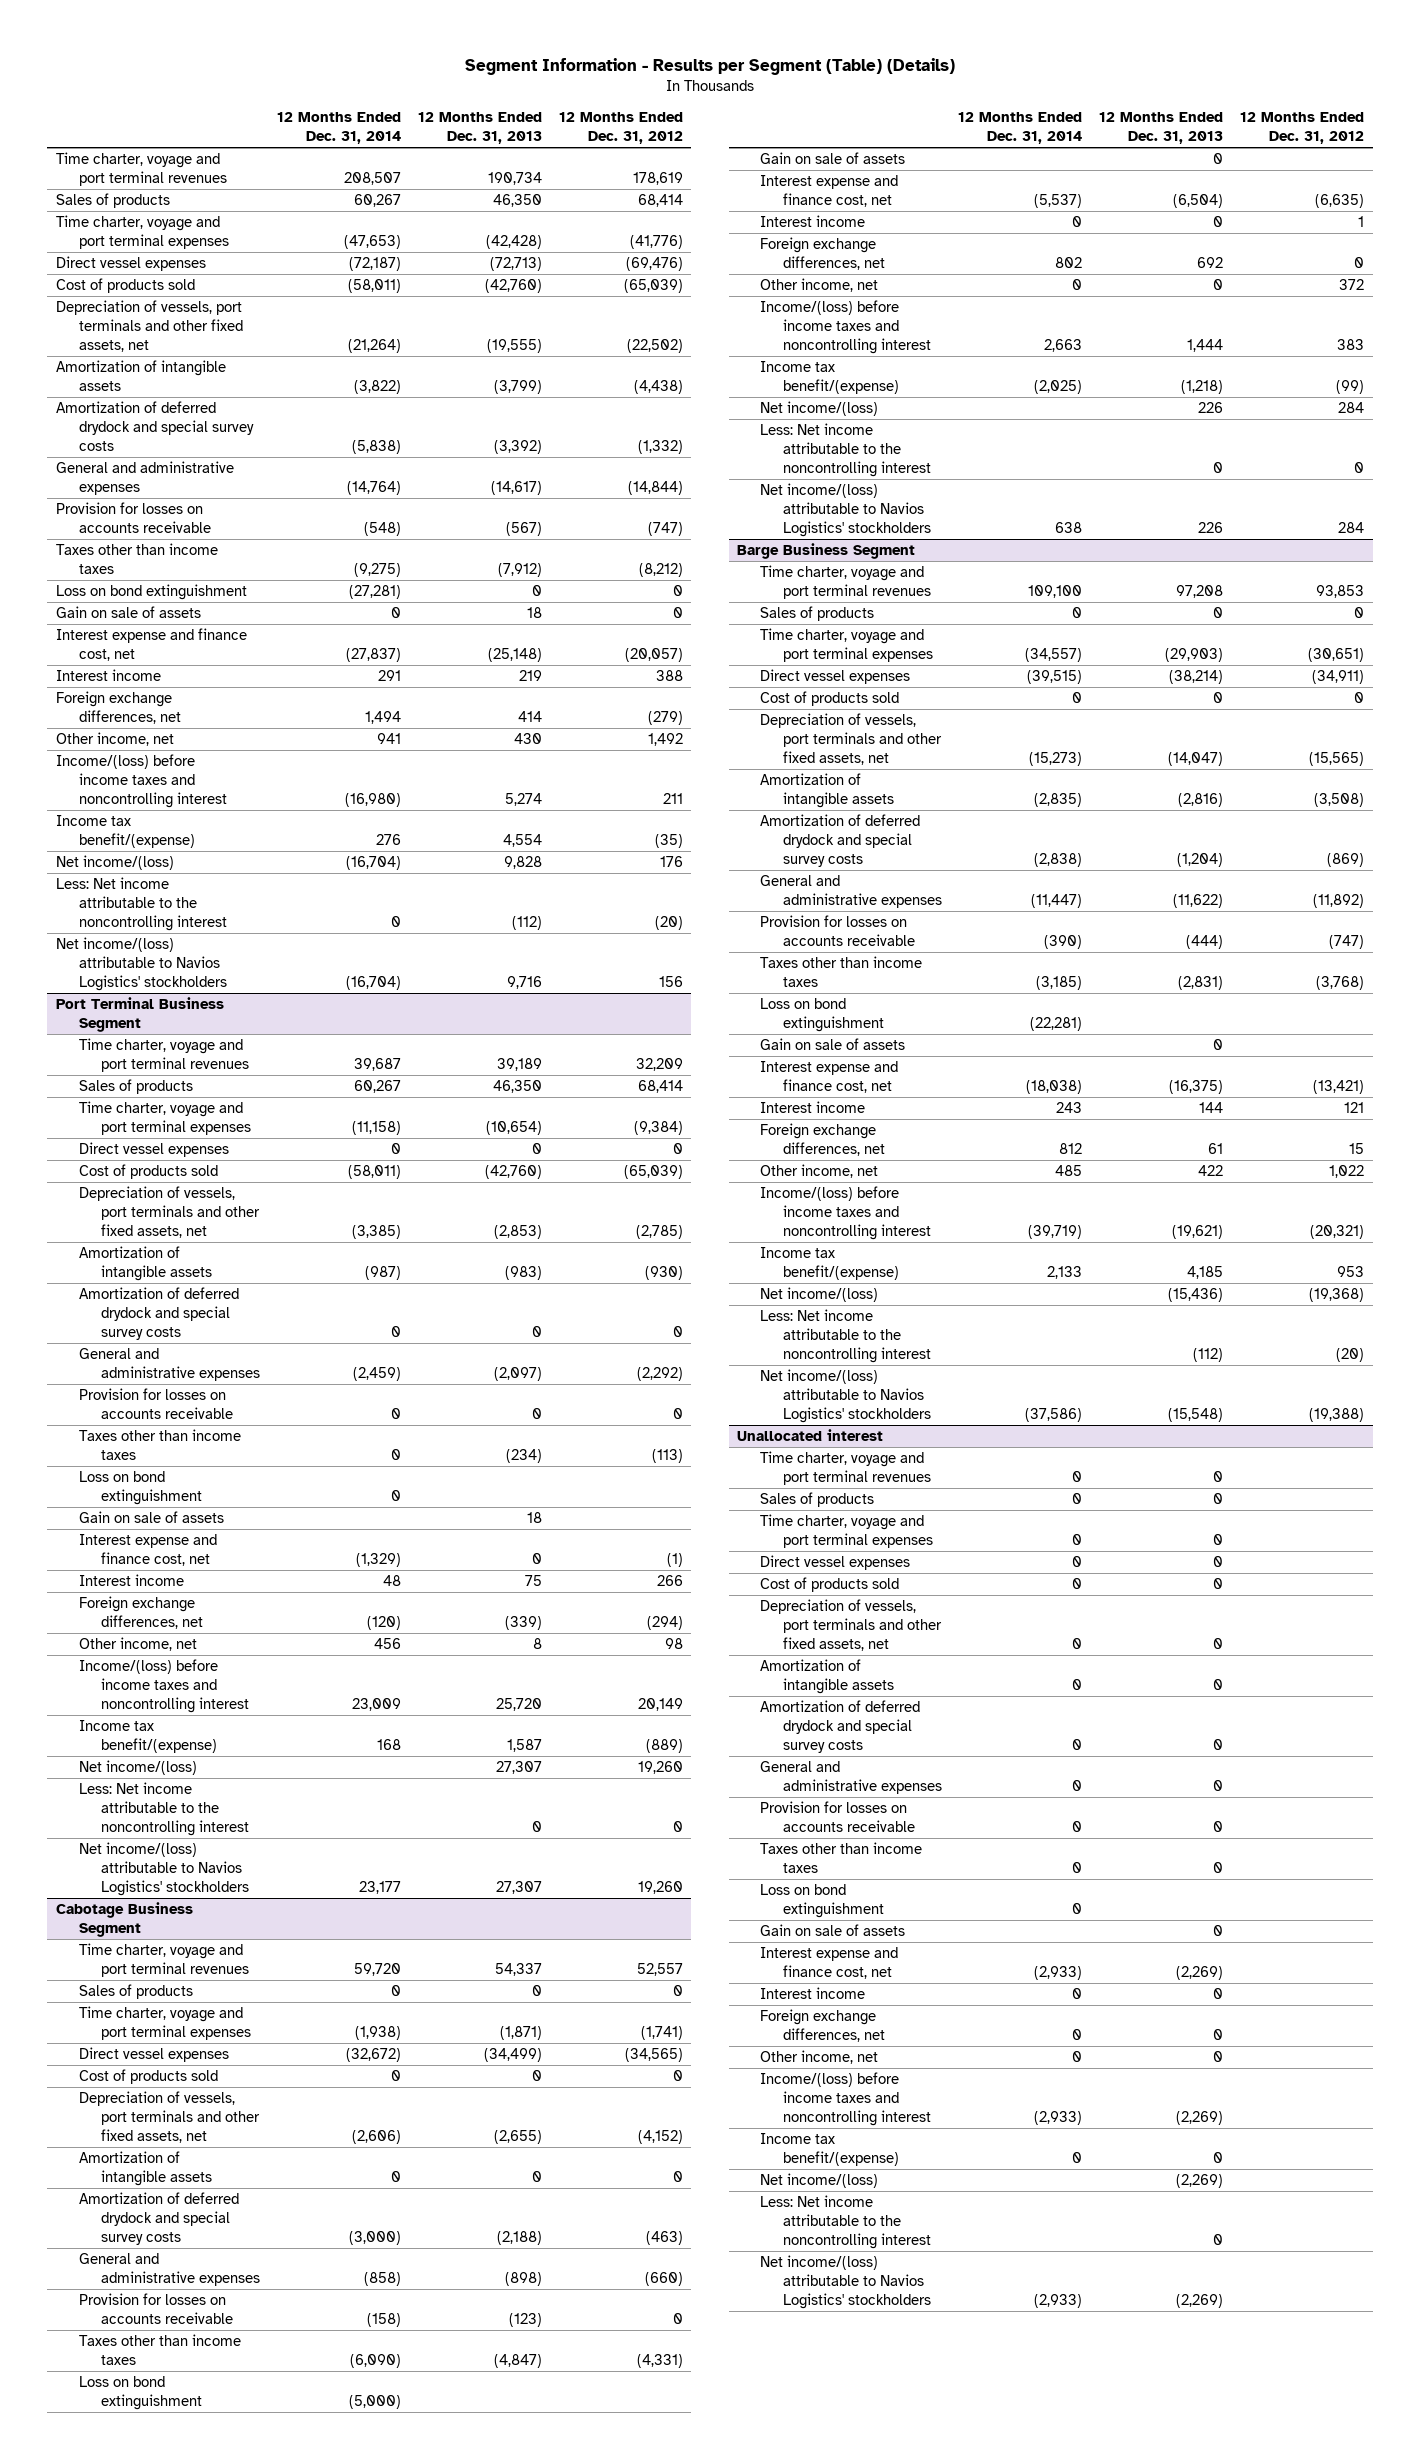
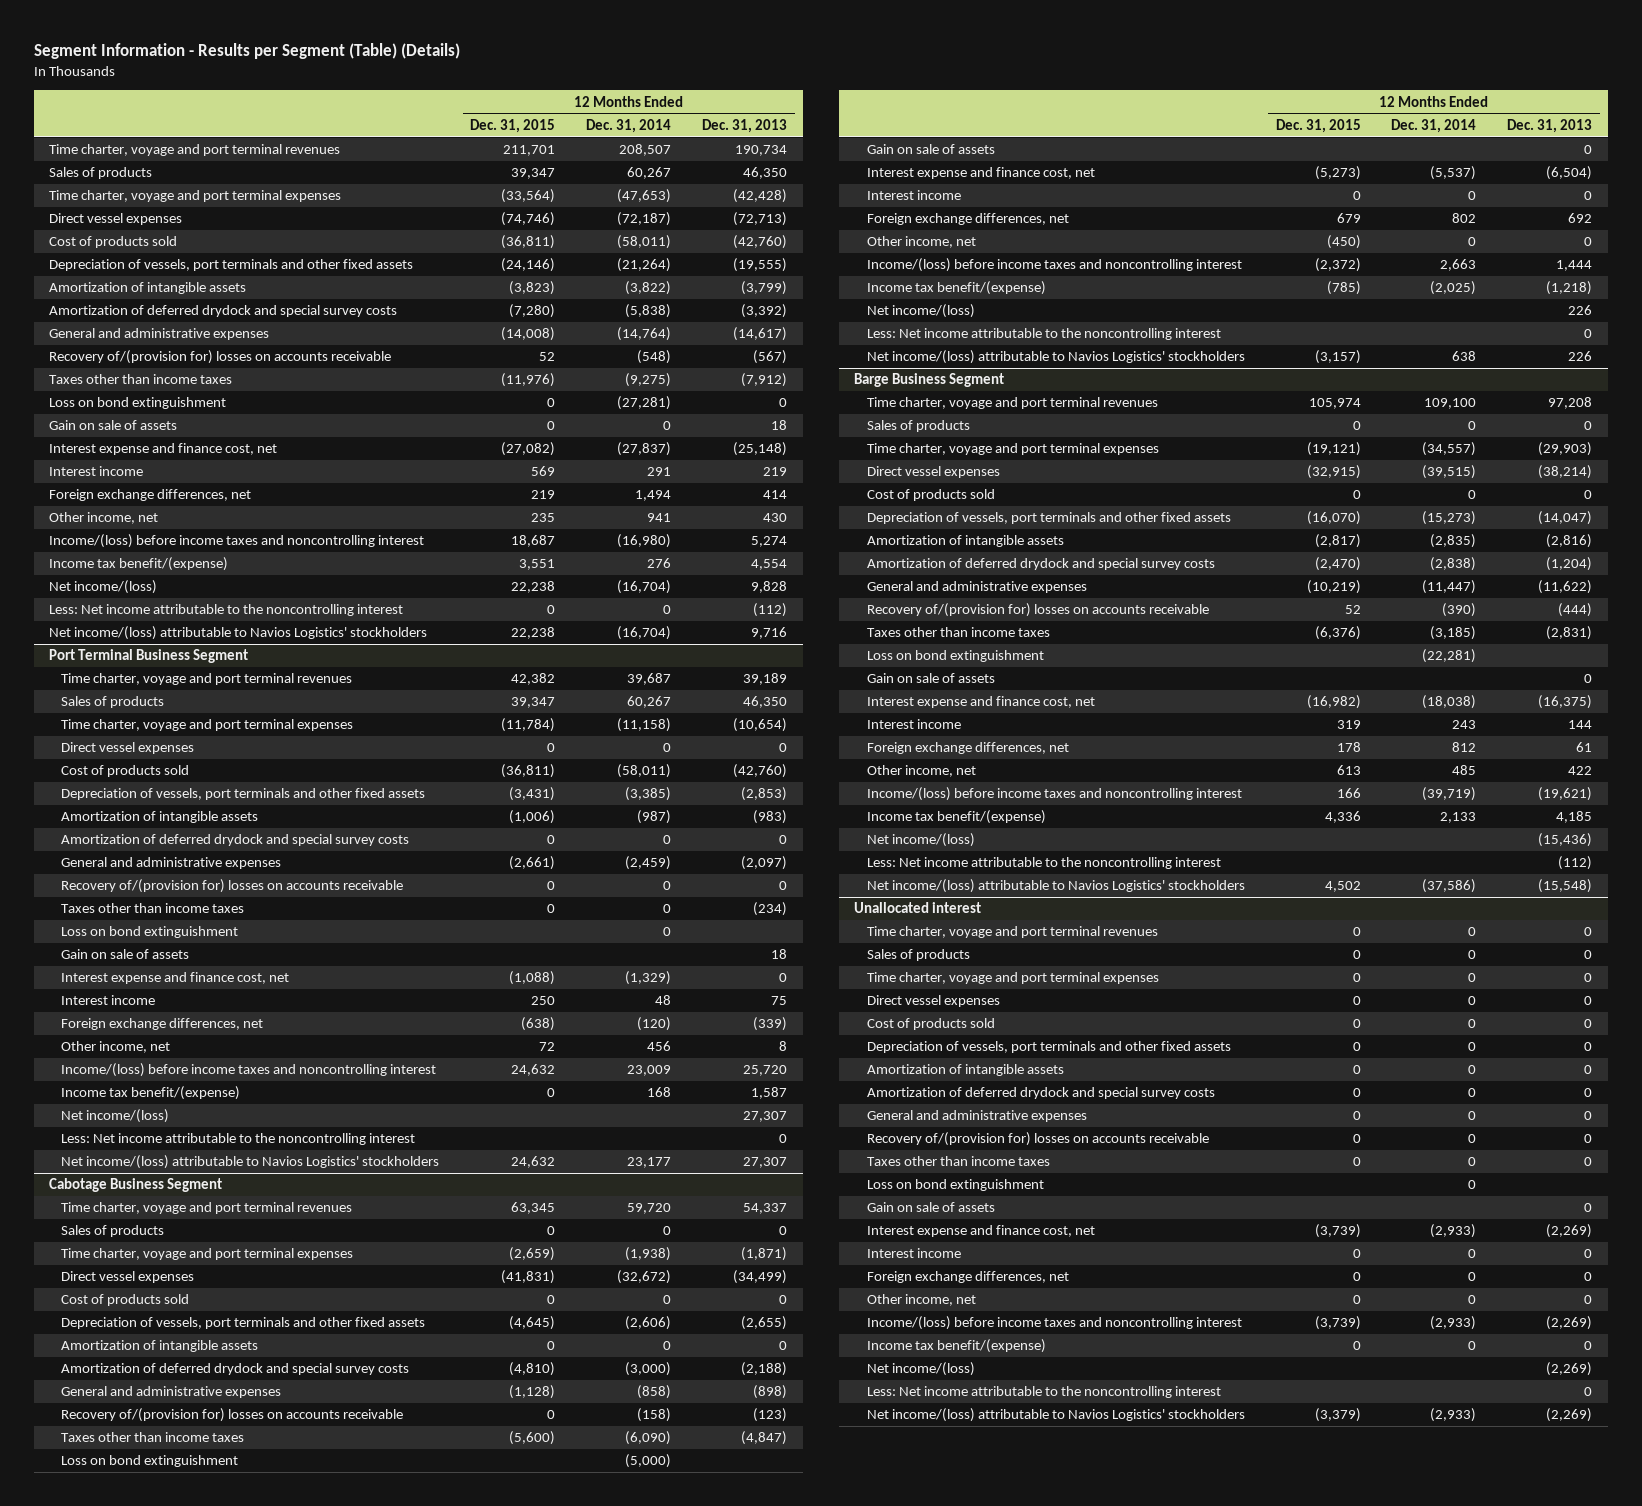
[558,112,683,144] 12 Months Ended Dec. 31, 2012 -> none
none -> [470,118,556,133] Dec. 31, 2015
[55,300,243,352] Depreciation of vessels, port terminals and other fixed assets, net -> [49,259,414,272] Depreciation of vessels, port terminals and other fixed assets
[55,502,211,534] Provision for losses on accounts receivable -> [49,350,392,365] Recovery of/(provision for) losses on accounts receivable
[78,1186,261,1238] Depreciation of vessels, port terminals and other fixed assets, net -> [61,788,426,801] Depreciation of vessels, port terminals and other fixed assets
[78,1388,234,1420] Provision for losses on accounts receivable -> [61,879,404,894] Recovery of/(provision for) losses on accounts receivable
[78,2091,261,2143] Depreciation of vessels, port terminals and other fixed assets, net -> [61,1317,426,1330] Depreciation of vessels, port terminals and other fixed assets
[78,2293,234,2325] Provision for losses on accounts receivable -> [61,1408,404,1423] Recovery of/(provision for) losses on accounts receivable
[759,713,942,765] Depreciation of vessels, port terminals and other fixed assets, net -> [866,512,1231,525] Depreciation of vessels, port terminals and other fixed assets
[759,915,915,947] Provision for losses on accounts receivable -> [866,603,1209,618] Recovery of/(provision for) losses on accounts receivable
[759,1599,942,1651] Depreciation of vessels, port terminals and other fixed assets, net -> [866,1041,1231,1054] Depreciation of vessels, port terminals and other fixed assets
[759,1801,915,1833] Provision for losses on accounts receivable -> [866,1132,1209,1147] Recovery of/(provision for) losses on accounts receivable

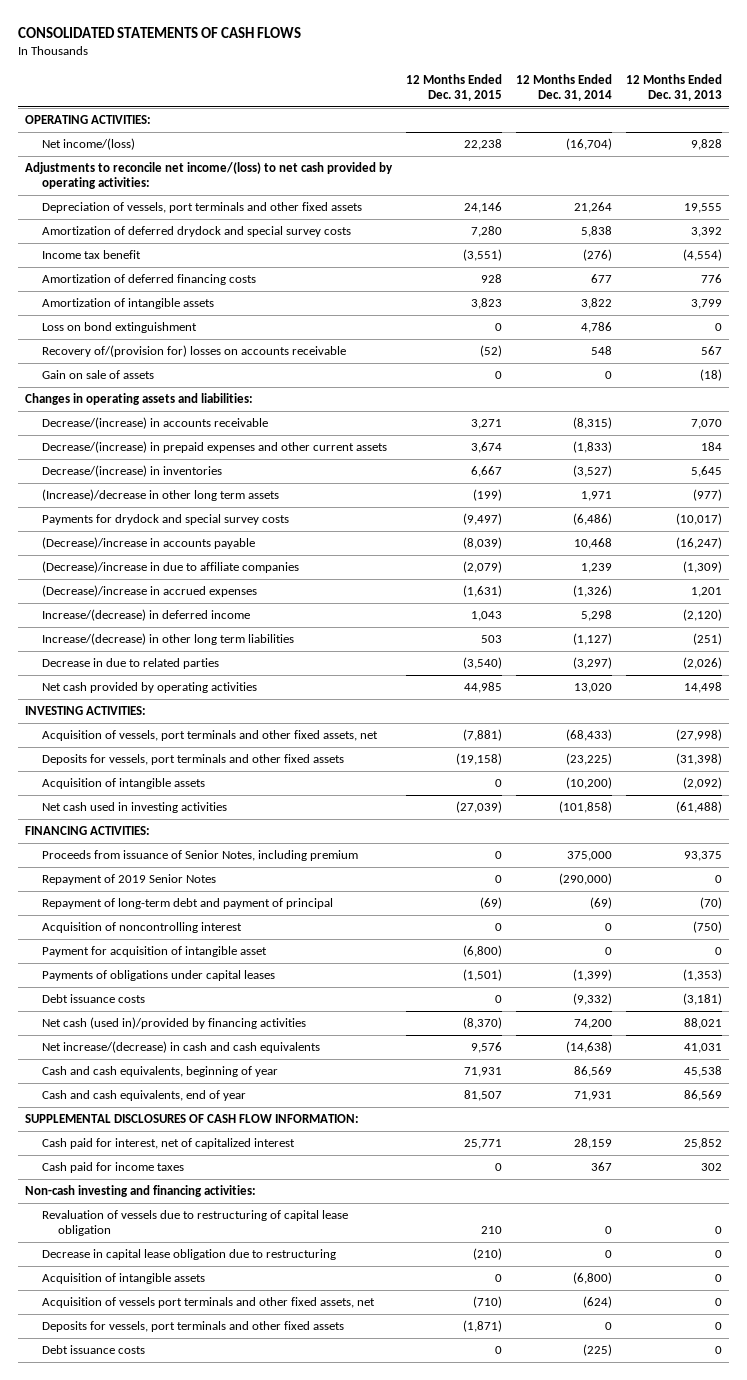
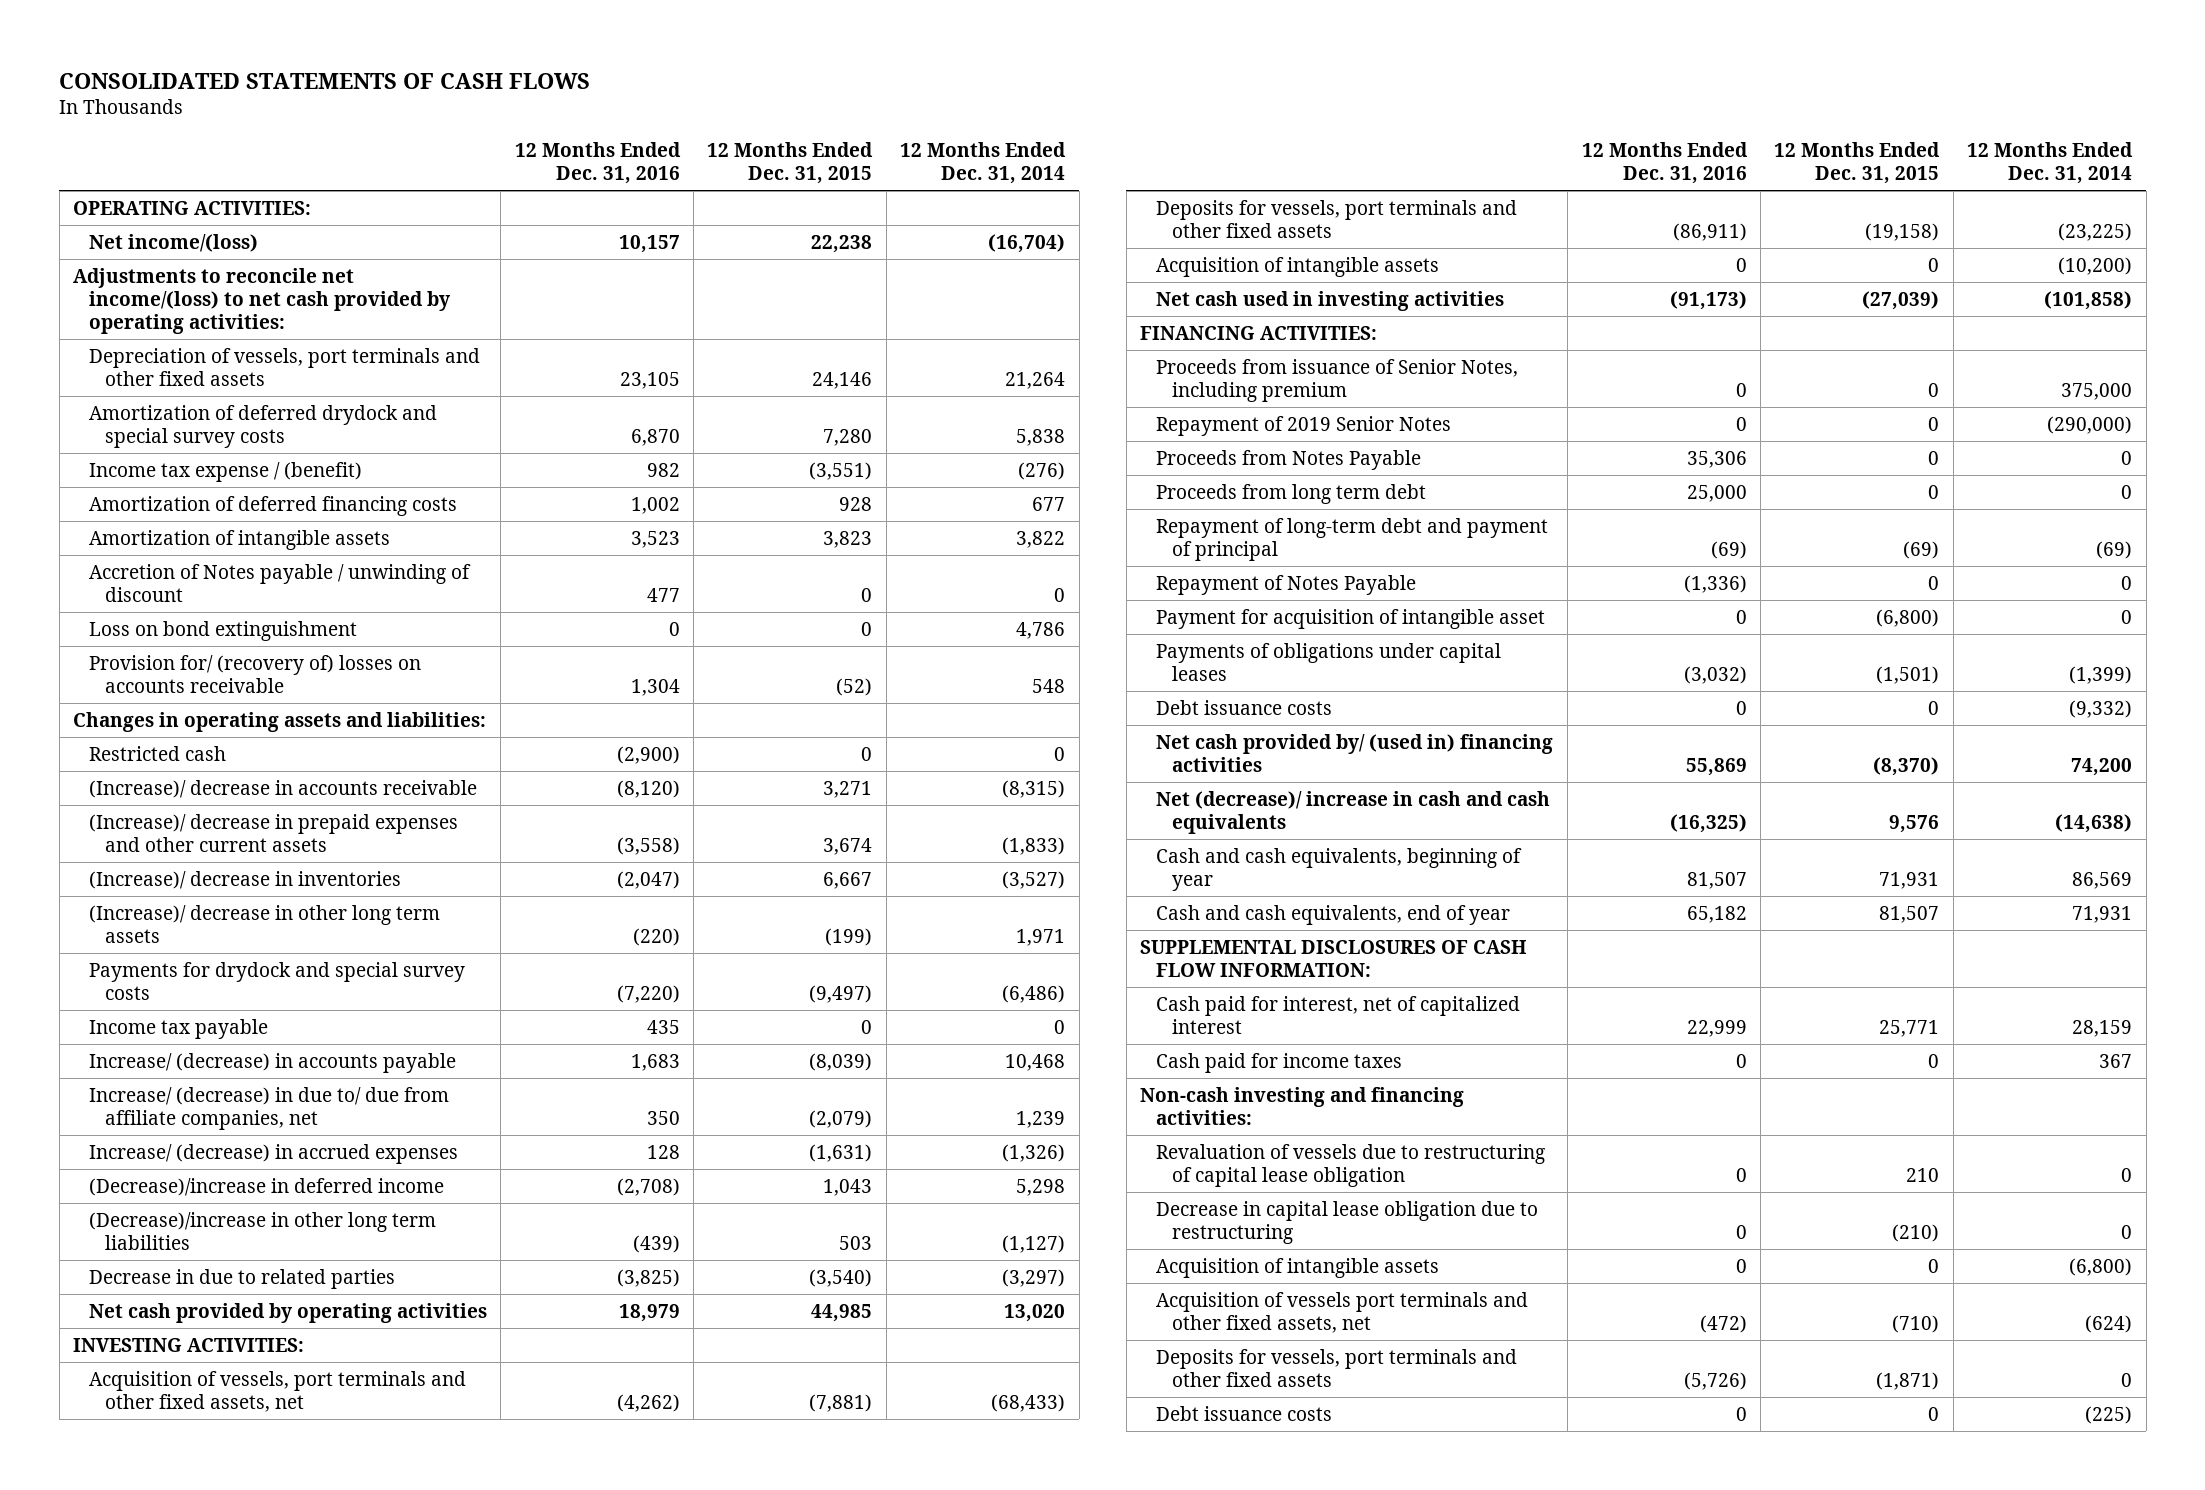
[625,74,722,101] 12 Months Ended Dec. 31, 2013 -> none
none -> [514,142,681,185] 12 Months Ended Dec. 31, 2016
[41,250,141,260] Income tax benefit -> [89,461,363,482] Income tax expense / (benefit)
none -> [89,563,472,602] Accretion of Notes payable / unwinding of discount
[41,370,154,380] Gain on sale of assets -> none
[41,345,346,358] Recovery of/(provision for) losses on accounts receivable -> [89,654,422,693] Provision for/ (recovery of) losses on accounts receivable
none -> [89,745,227,761] Restricted cash
[41,417,268,430] Decrease/(increase) in accounts receivable -> [89,779,478,798] (Increase)/ decrease in accounts receivable
[41,441,387,454] Decrease/(increase) in prepaid expenses and other current assets -> [89,813,459,852] (Increase)/ decrease in prepaid expenses and other current assets
[41,465,222,478] Decrease/(increase) in inventories -> [89,870,402,889] (Increase)/ decrease in inventories
[41,489,279,502] (Increase)/decrease in other long term assets -> [89,904,441,943] (Increase)/ decrease in other long term assets
none -> [89,1018,269,1039] Income tax payable
[41,537,255,550] (Decrease)/increase in accounts payable -> [89,1052,457,1073] Increase/ (decrease) in accounts payable
[41,561,299,574] (Decrease)/increase in due to affiliate companies -> [89,1086,450,1130] Increase/ (decrease) in due to/ due from affiliate companies, net
[41,585,257,598] (Decrease)/increase in accrued expenses -> [89,1143,459,1164] Increase/ (decrease) in accrued expenses
[41,609,250,622] Increase/(decrease) in deferred income -> [89,1177,445,1196] (Decrease)/increase in deferred income
[41,633,294,646] Increase/(decrease) in other long term liabilities -> [89,1211,437,1250] (Decrease)/increase in other long term liabilities
none -> [1155,449,1421,470] Proceeds from Notes Payable
none -> [1155,483,1426,504] Proceeds from long term debt
[41,922,242,934] Acquisition of noncontrolling interest -> none
none -> [1155,574,1416,595] Repayment of Notes Payable
[41,1017,306,1030] Net cash (used in)/provided by financing activities -> [1155,733,1553,772] Net cash provided by/ (used in) financing activities
[41,1041,320,1054] Net increase/(decrease) in cash and cash equivalents -> [1155,790,1550,834] Net (decrease)/ increase in cash and cash equivalents

